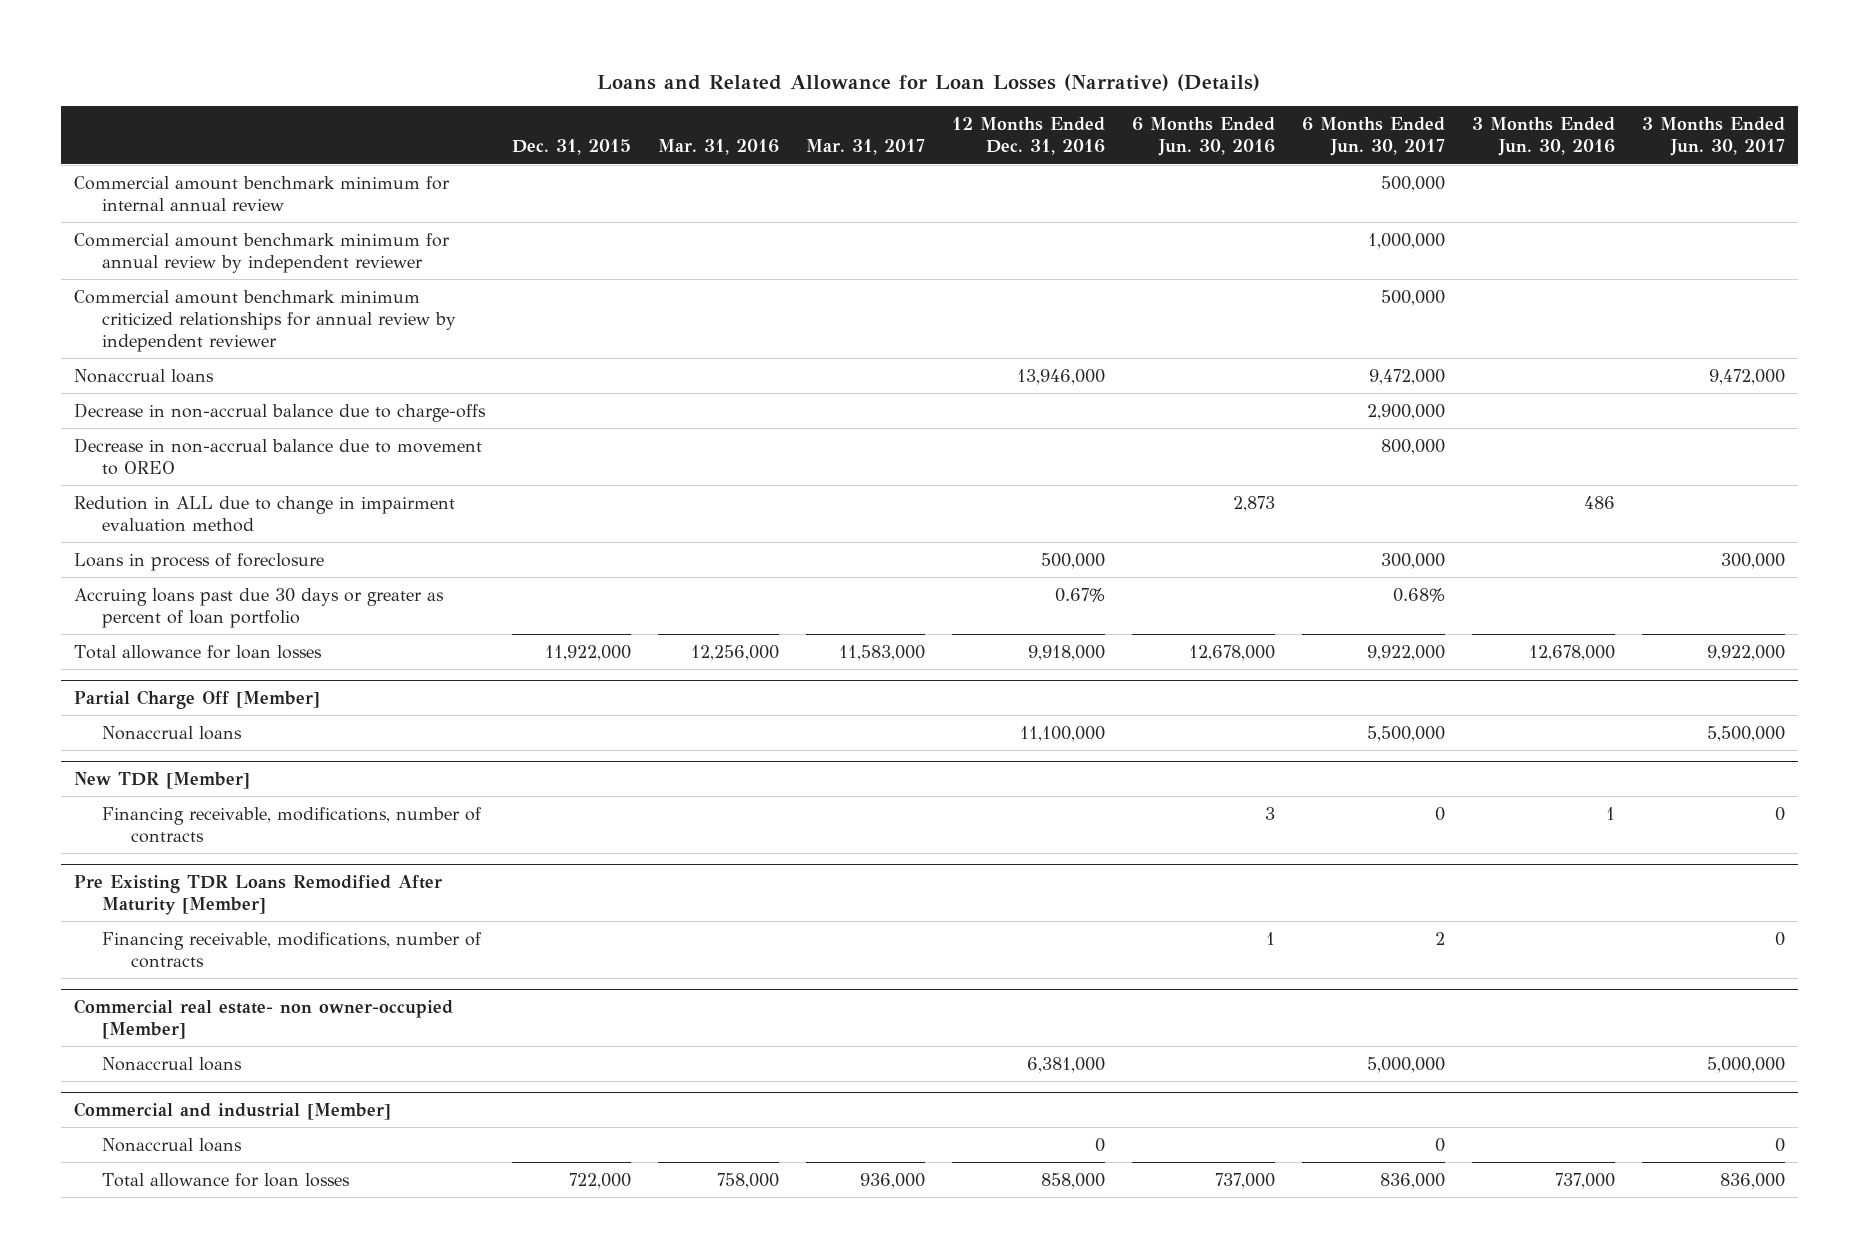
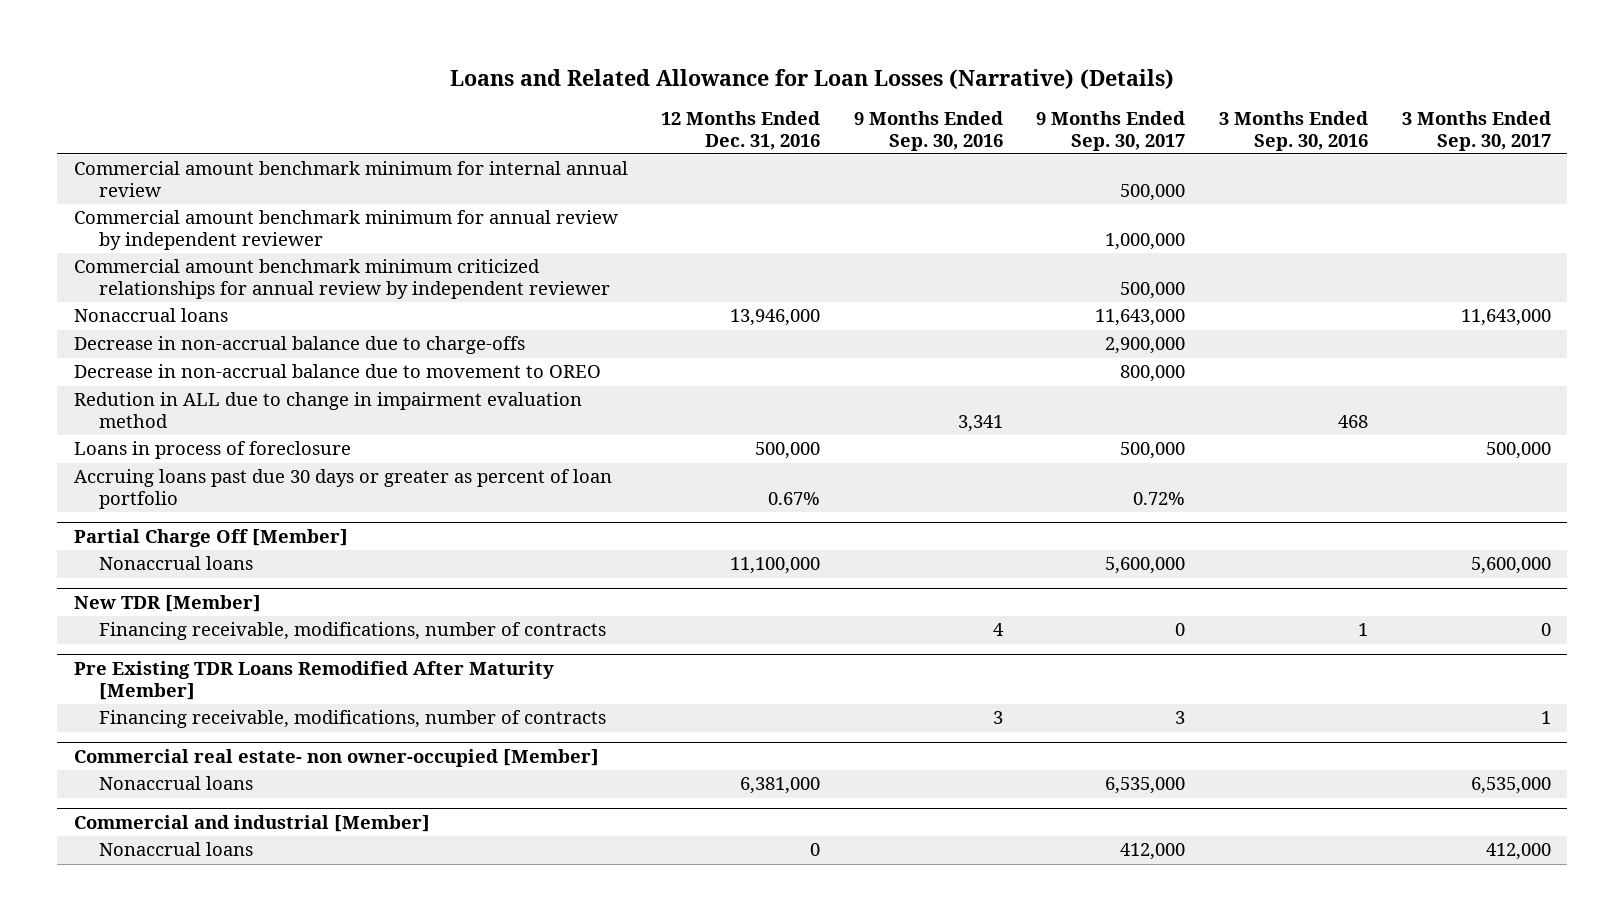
[512,139,632,156] Dec. 31, 2015 -> none
[658,139,780,156] Mar. 31, 2016 -> none
[805,139,925,156] Mar. 31, 2017 -> none
[1131,117,1275,157] 6 Months Ended Jun. 30, 2016 -> none
[1301,117,1445,157] 6 Months Ended Jun. 30, 2017 -> none
[1471,117,1615,157] 3 Months Ended Jun. 30, 2016 -> none
[1641,117,1785,157] 3 Months Ended Jun. 30, 2017 -> none
none -> [853,111,1003,151] 9 Months Ended Sep. 30, 2016
none -> [1036,111,1186,151] 9 Months Ended Sep. 30, 2017
none -> [1218,111,1368,151] 3 Months Ended Sep. 30, 2016
none -> [1401,111,1551,151] 3 Months Ended Sep. 30, 2017
[74,644,323,659] Total allowance for loan losses -> none
[102,1172,351,1187] Total allowance for loan losses -> none

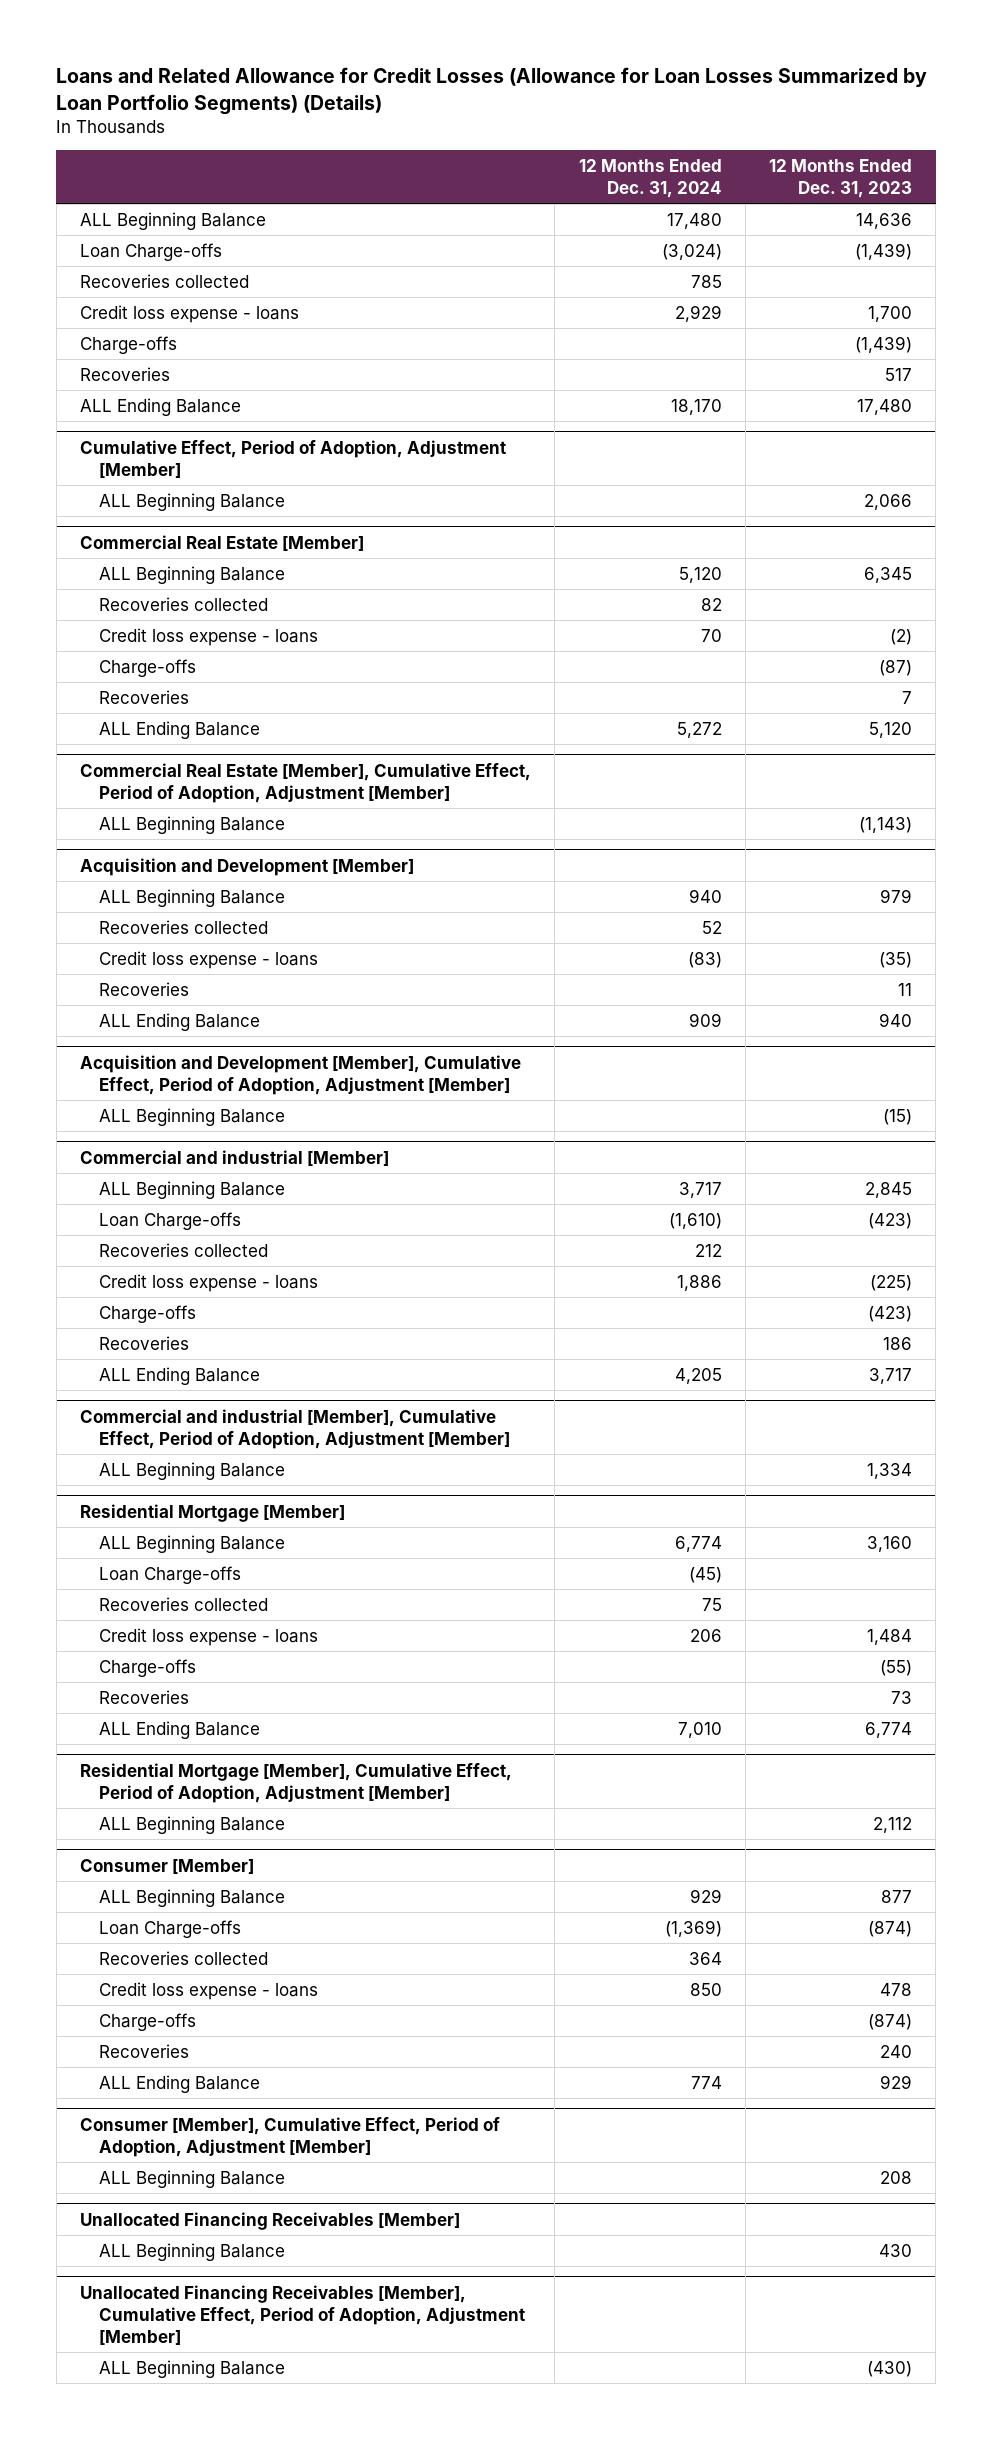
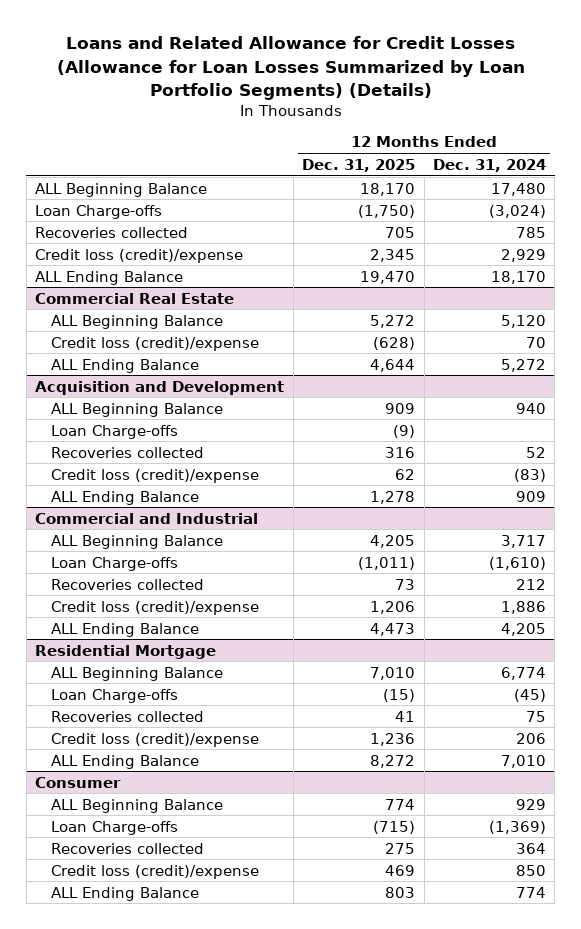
[769,158,913,198] 12 Months Ended Dec. 31, 2023 -> none
none -> [302,158,416,172] Dec. 31, 2025
[80,335,178,354] Charge-offs -> none
[80,366,171,381] Recoveries -> none
[80,304,300,323] Credit loss expense - loans -> [35,248,244,263] Credit loss (credit)/expense
[80,439,507,478] Cumulative Effect, Period of Adoption, Adjustment [Member] -> none
[98,492,285,511] ALL Beginning Balance -> none
[80,534,365,551] Commercial Real Estate [Member] -> [35,292,235,304] Commercial Real Estate
[98,596,268,611] Recoveries collected -> none
[98,658,196,677] Charge-offs -> none
[98,689,189,704] Recoveries -> none
[98,627,318,646] Credit loss expense - loans -> [51,336,260,351] Credit loss (credit)/expense
[80,762,532,803] Commercial Real Estate [Member], Cumulative Effect, Period of Adoption, Adjustment [Member] -> none
[98,815,285,834] ALL Beginning Balance -> none
[80,857,415,876] Acquisition and Development [Member] -> [35,380,285,395] Acquisition and Development
none -> [51,424,179,439] Loan Charge-offs
[98,981,189,996] Recoveries -> none
[98,950,318,969] Credit loss expense - loans -> [51,468,260,483] Credit loss (credit)/expense
[80,1054,522,1095] Acquisition and Development [Member], Cumulative Effect, Period of Adoption, Adjustment [Member] -> none
[98,1107,285,1126] ALL Beginning Balance -> none
[80,1149,390,1166] Commercial and industrial [Member] -> [35,512,259,524] Commercial and Industrial
[98,1304,196,1323] Charge-offs -> none
[98,1335,189,1350] Recoveries -> none
[98,1273,318,1292] Credit loss expense - loans -> [51,600,260,615] Credit loss (credit)/expense
[80,1408,510,1449] Commercial and industrial [Member], Cumulative Effect, Period of Adoption, Adjustment [Member] -> none
[98,1461,285,1480] ALL Beginning Balance -> none
[80,1503,346,1522] Residential Mortgage [Member] -> [35,644,217,659] Residential Mortgage
[98,1658,196,1677] Charge-offs -> none
[98,1689,189,1704] Recoveries -> none
[98,1627,318,1646] Credit loss expense - loans -> [51,732,260,747] Credit loss (credit)/expense
[80,1762,513,1803] Residential Mortgage [Member], Cumulative Effect, Period of Adoption, Adjustment [Member] -> none
[98,1815,285,1834] ALL Beginning Balance -> none
[80,1858,255,1874] Consumer [Member] -> [35,776,122,788] Consumer
[98,2012,196,2031] Charge-offs -> none
[98,2043,189,2058] Recoveries -> none
[98,1981,318,2000] Credit loss expense - loans -> [51,864,260,879] Credit loss (credit)/expense
[80,2116,501,2157] Consumer [Member], Cumulative Effect, Period of Adoption, Adjustment [Member] -> none
[98,2169,285,2188] ALL Beginning Balance -> none
[80,2211,461,2230] Unallocated Financing Receivables [Member] -> none
[98,2242,285,2261] ALL Beginning Balance -> none
[80,2284,525,2345] Unallocated Financing Receivables [Member], Cumulative Effect, Period of Adoption, Adjustment [Member] -> none
[98,2359,285,2378] ALL Beginning Balance -> none

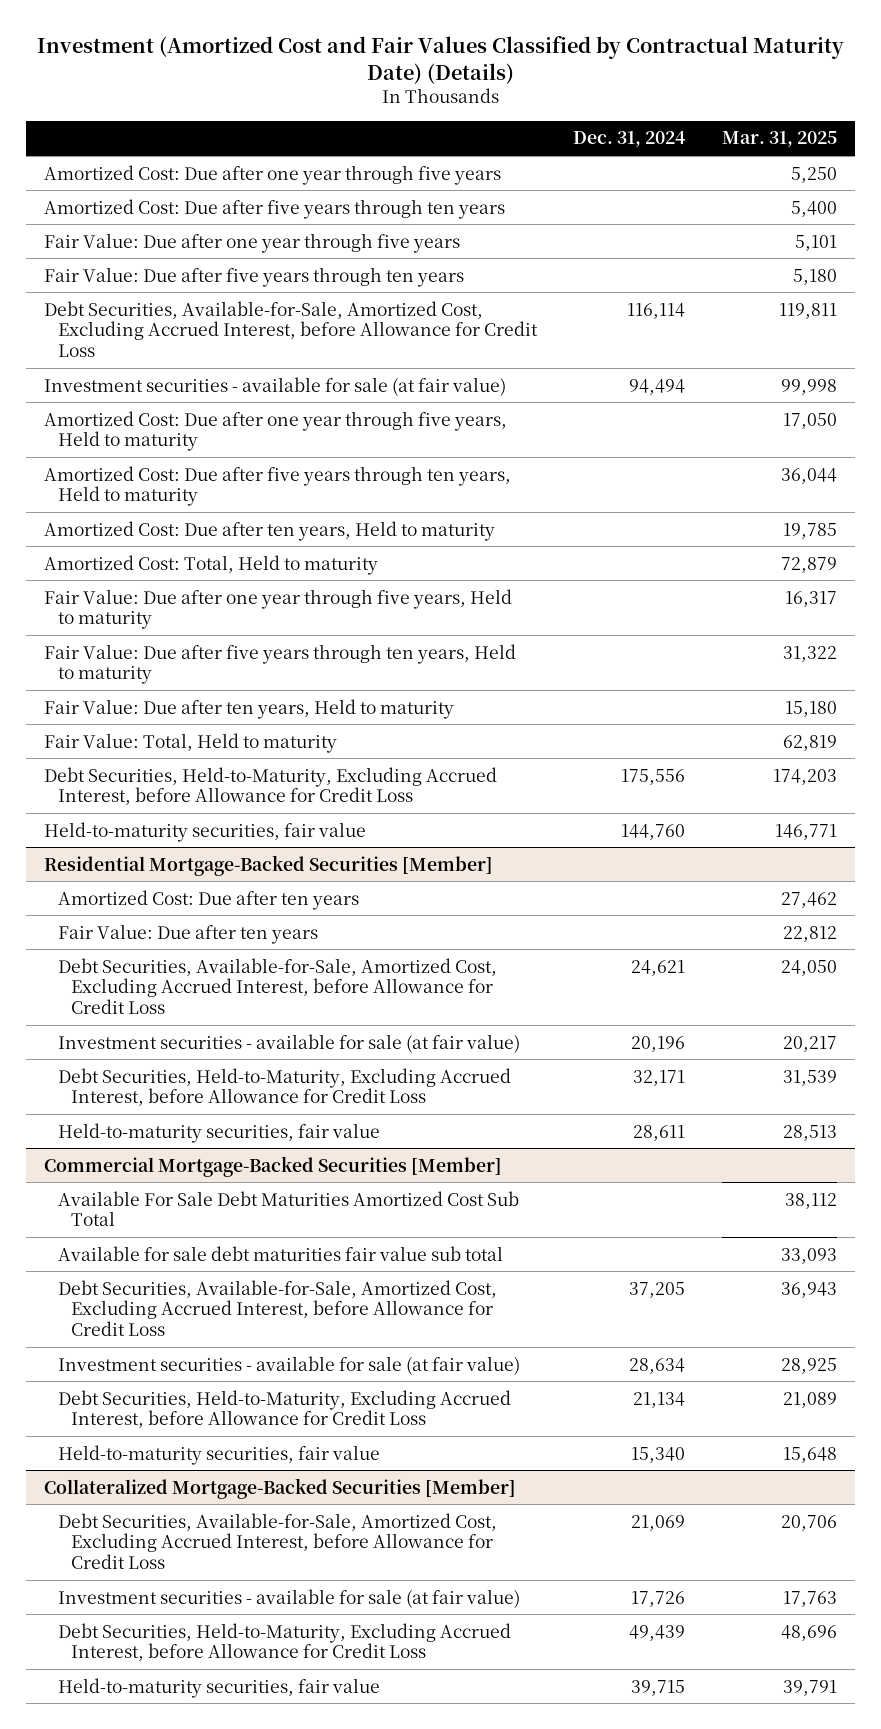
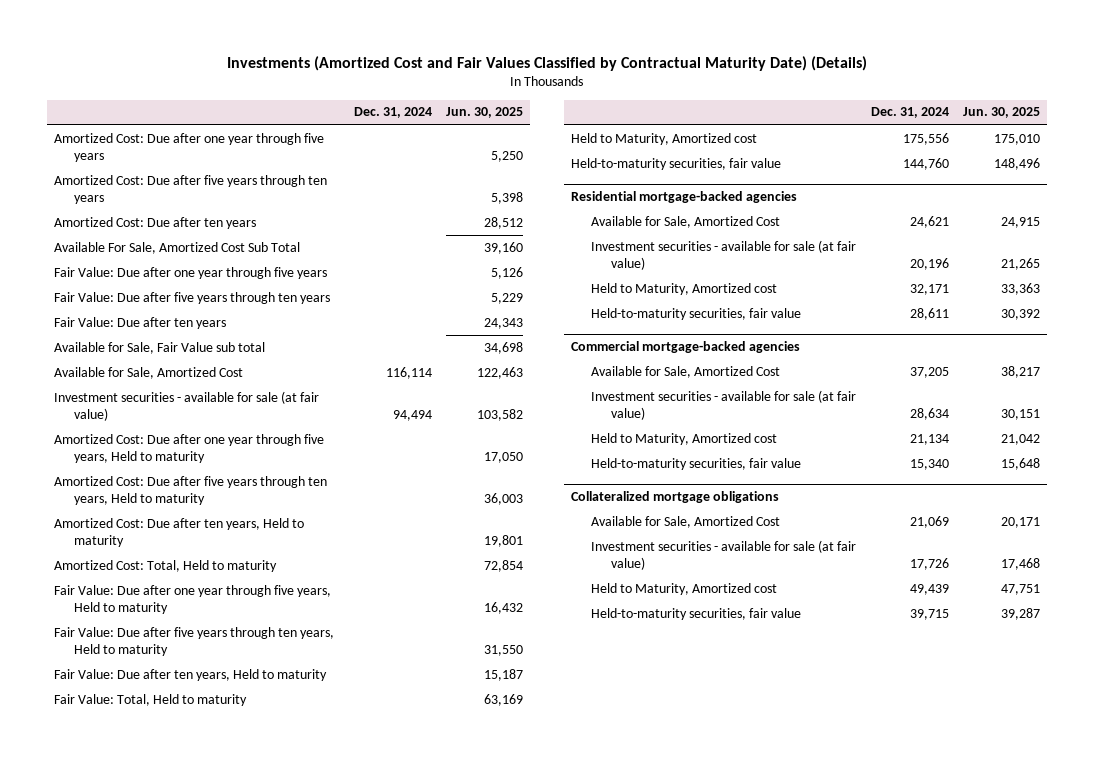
[36,36,844,85] Investment (Amortized Cost and Fair Values Classified by Contractual Maturity Date) (Details) -> [227,55,868,71] Investments (Amortized Cost and Fair Values Classified by Contractual Maturity Date) (Details)
[722,131,838,148] Mar. 31, 2025 -> none
none -> [446,107,524,119] Jun. 30, 2025
none -> [54,216,257,229] Amortized Cost: Due after ten years
none -> [54,241,301,254] Available For Sale, Amortized Cost Sub Total
none -> [54,316,227,329] Fair Value: Due after ten years
none -> [54,341,266,354] Available for Sale, Fair Value sub total
[44,300,538,357] Debt Securities, Available-for-Sale, Amortized Cost, Excluding Accrued Interest, before Allowance for Credit Loss -> [54,366,244,379] Available for Sale, Amortized Cost
[44,766,498,806] Debt Securities, Held-to-Maturity, Excluding Accrued Interest, before Allowance for Credit Loss -> [571,132,758,145] Held to Maturity, Amortized cost
[57,889,359,910] Amortized Cost: Due after ten years -> none
[57,923,318,944] Fair Value: Due after ten years -> none
[44,854,494,876] Residential Mortgage-Backed Securities [Member] -> [571,191,798,204] Residential mortgage-backed agencies
[57,957,497,1014] Debt Securities, Available-for-Sale, Amortized Cost, Excluding Accrued Interest, before Allowance for Credit Loss -> [591,215,781,228] Available for Sale, Amortized Cost
[57,1067,511,1107] Debt Securities, Held-to-Maturity, Excluding Accrued Interest, before Allowance for Credit Loss -> [591,282,778,295] Held to Maturity, Amortized cost
[57,1190,519,1227] Available For Sale Debt Maturities Amortized Cost Sub Total -> none
[57,1245,503,1261] Available for sale debt maturities fair value sub total -> none
[44,1155,503,1177] Commercial Mortgage-Backed Securities [Member] -> [571,341,801,354] Commercial mortgage-backed agencies
[57,1279,497,1336] Debt Securities, Available-for-Sale, Amortized Cost, Excluding Accrued Interest, before Allowance for Credit Loss -> [591,365,781,378] Available for Sale, Amortized Cost
[57,1389,511,1429] Debt Securities, Held-to-Maturity, Excluding Accrued Interest, before Allowance for Credit Loss -> [591,432,778,445] Held to Maturity, Amortized cost
[44,1477,517,1499] Collateralized Mortgage-Backed Securities [Member] -> [571,491,780,504] Collateralized mortgage obligations
[57,1512,497,1569] Debt Securities, Available-for-Sale, Amortized Cost, Excluding Accrued Interest, before Allowance for Credit Loss -> [591,515,781,528] Available for Sale, Amortized Cost
[57,1622,511,1662] Debt Securities, Held-to-Maturity, Excluding Accrued Interest, before Allowance for Credit Loss -> [591,582,778,595] Held to Maturity, Amortized cost

